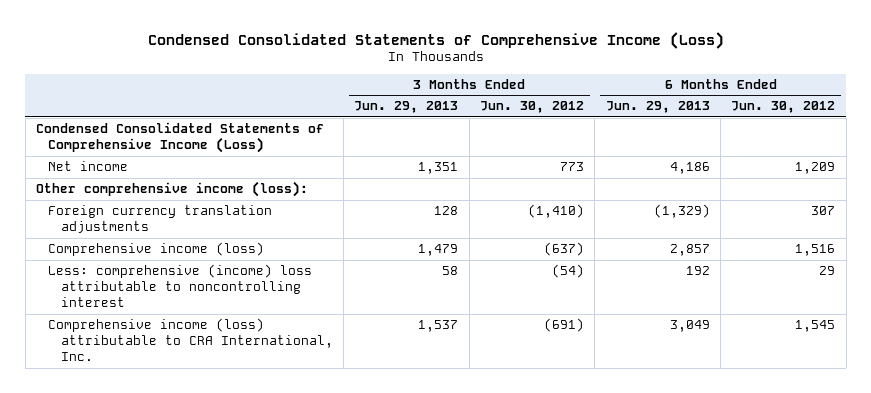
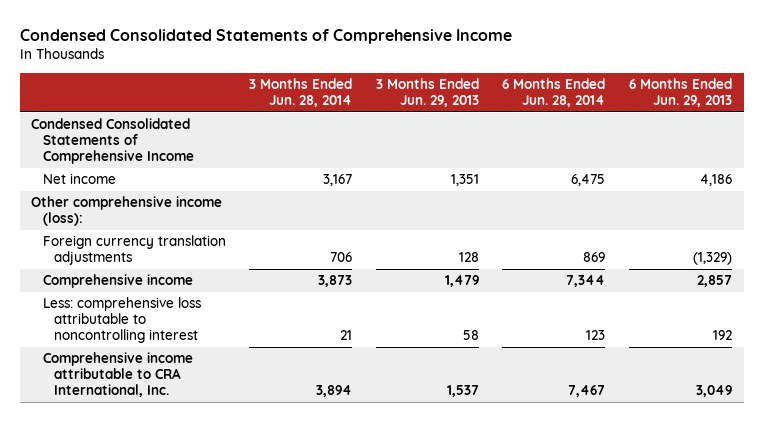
[147,31,724,49] Condensed Consolidated Statements of Comprehensive Income (Loss) -> [19,28,512,44] Condensed Consolidated Statements of Comprehensive Income
[480,101,585,114] Jun. 30, 2012 -> none
[731,101,836,114] Jun. 30, 2012 -> none
none -> [249,78,353,108] 3 Months Ended Jun. 28, 2014
none -> [502,78,606,108] 6 Months Ended Jun. 28, 2014
[36,122,325,154] Condensed Consolidated Statements of Comprehensive Income (Loss) -> [31,118,194,165] Condensed Consolidated Statements of Comprehensive Income
[48,242,265,257] Comprehensive income (loss) -> [42,274,193,289] Comprehensive income
[48,264,313,308] Less: comprehensive (income) loss attributable to noncontrolling interest -> [42,297,201,344] Less: comprehensive loss attributable to noncontrolling interest
[48,318,333,362] Comprehensive income (loss) attributable to CRA International, Inc. -> [42,352,193,398] Comprehensive income attributable to CRA International, Inc.

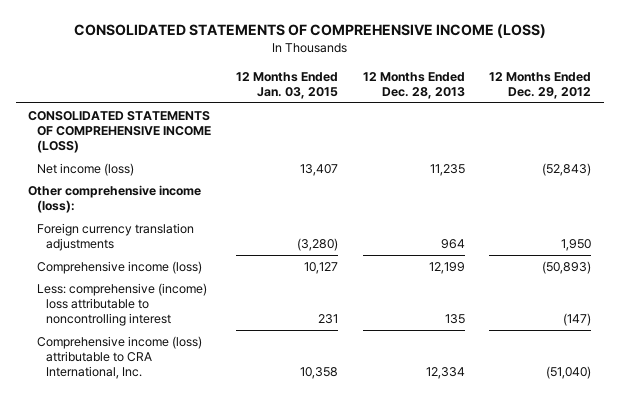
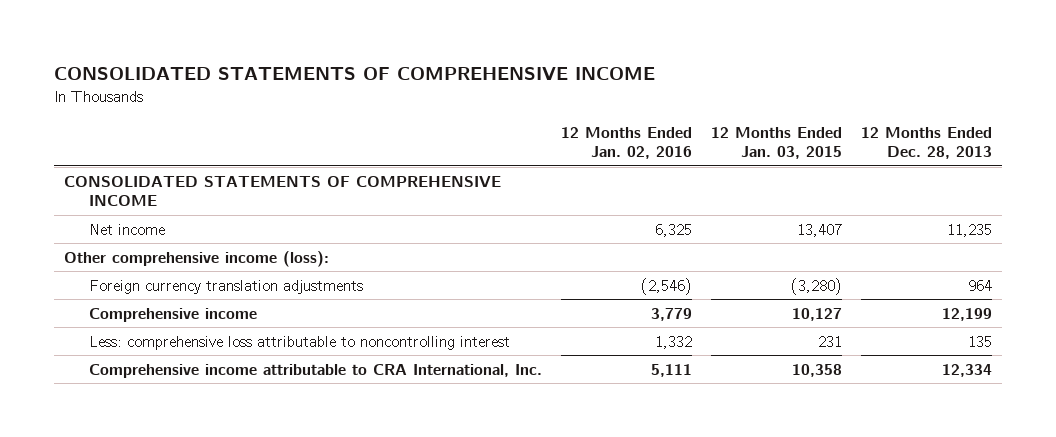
[73,24,546,39] CONSOLIDATED STATEMENTS OF COMPREHENSIVE INCOME (LOSS) -> [54,66,656,80] CONSOLIDATED STATEMENTS OF COMPREHENSIVE INCOME
[489,71,592,100] 12 Months Ended Dec. 29, 2012 -> none
none -> [560,126,692,160] 12 Months Ended Jan. 02, 2016
[27,110,212,154] CONSOLIDATED STATEMENTS OF COMPREHENSIVE INCOME (LOSS) -> [64,175,502,207] CONSOLIDATED STATEMENTS OF COMPREHENSIVE INCOME
[37,162,135,176] Net income (loss) -> [88,223,165,235] Net income
[37,260,203,274] Comprehensive income (loss) -> [88,307,257,322] Comprehensive income
[37,282,208,327] Less: comprehensive (income) loss attributable to noncontrolling interest -> [88,335,510,350] Less: comprehensive loss attributable to noncontrolling interest
[37,335,203,380] Comprehensive income (loss) attributable to CRA International, Inc. -> [88,363,542,378] Comprehensive income attributable to CRA International, Inc.

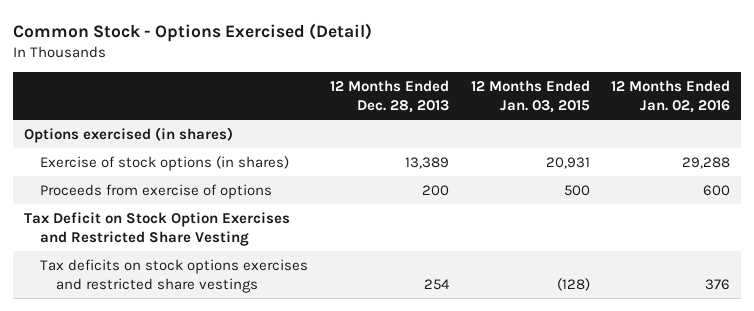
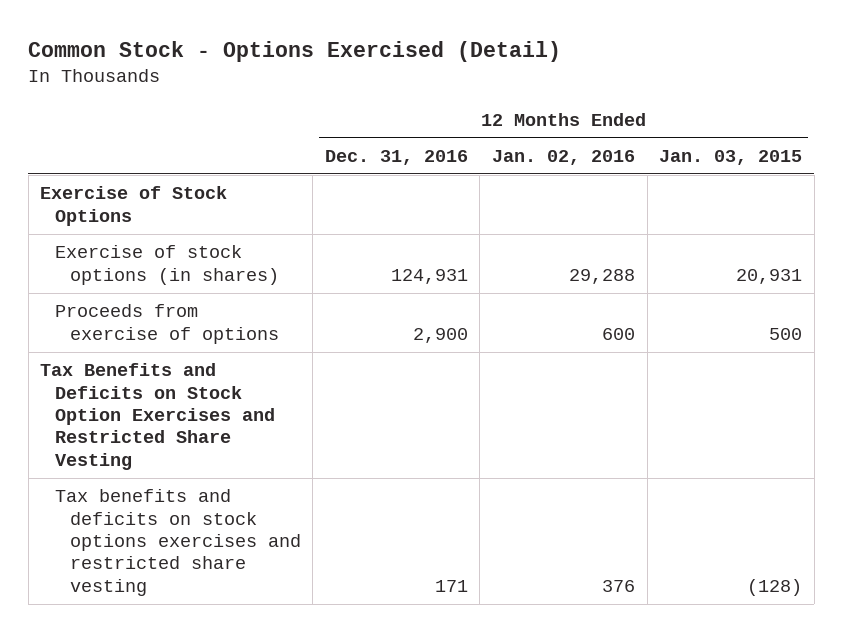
[329,80,449,113] 12 Months Ended Dec. 28, 2013 -> none
none -> [324,149,468,165] Dec. 31, 2016
[23,127,233,144] Options exercised (in shares) -> [40,186,228,226] Exercise of Stock Options
[23,212,290,246] Tax Deficit on Stock Option Exercises and Restricted Share Vesting -> [40,363,276,470] Tax Benefits and Deficits on Stock Option Exercises and Restricted Share Vesting
[40,259,309,293] Tax deficits on stock options exercises and restricted share vestings -> [55,489,301,596] Tax benefits and deficits on stock options exercises and restricted share vesting

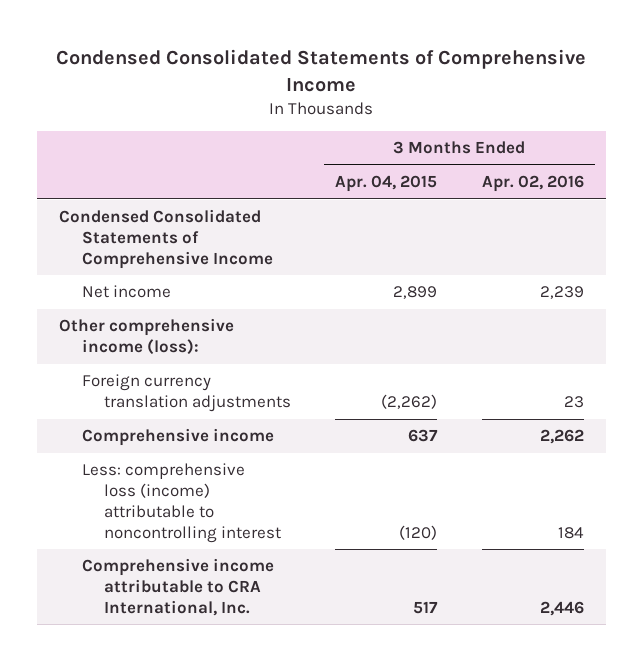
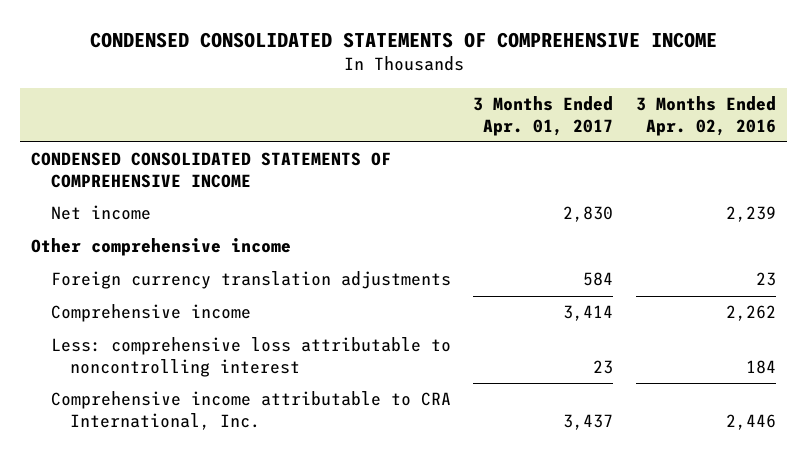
[56,48,587,92] Condensed Consolidated Statements of Comprehensive Income -> [89,32,717,49] CONDENSED CONSOLIDATED STATEMENTS OF COMPREHENSIVE INCOME
[335,175,438,193] Apr. 04, 2015 -> none
none -> [473,96,614,136] 3 Months Ended Apr. 01, 2017
[59,209,273,269] Condensed Consolidated Statements of Comprehensive Income -> [31,152,392,188] CONDENSED CONSOLIDATED STATEMENTS OF COMPREHENSIVE INCOME
[59,318,235,356] Other comprehensive income (loss): -> [31,238,292,257] Other comprehensive income
[81,463,281,543] Less: comprehensive loss (income) attributable to noncontrolling interest -> [50,337,451,377] Less: comprehensive loss attributable to noncontrolling interest

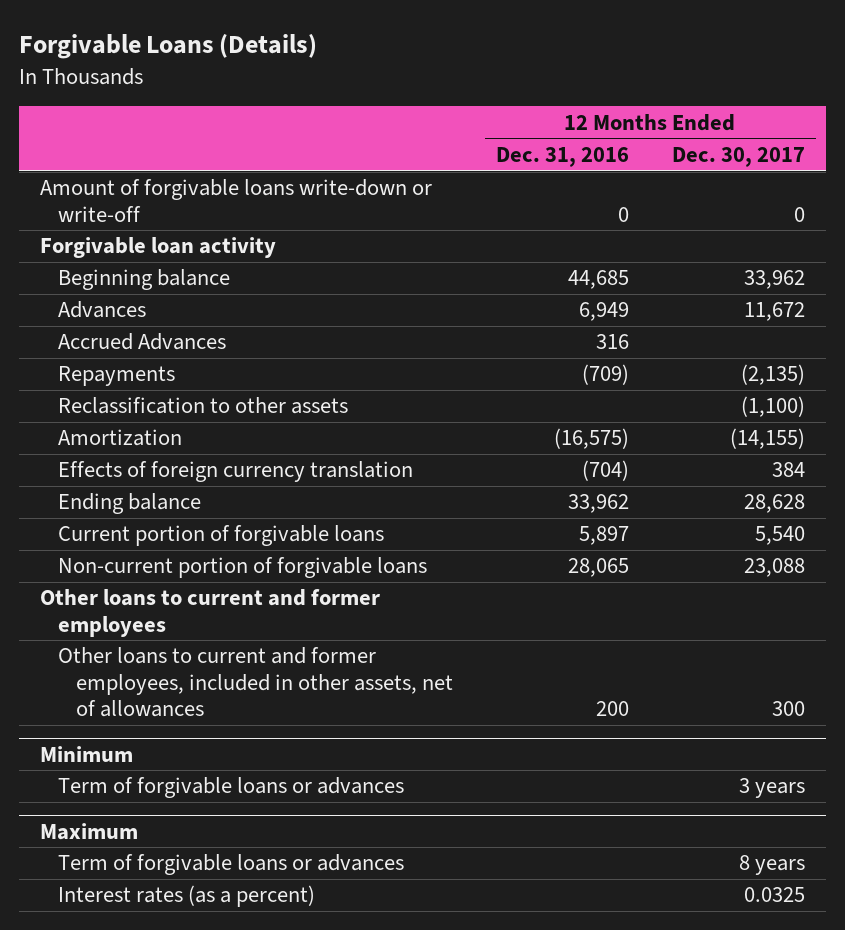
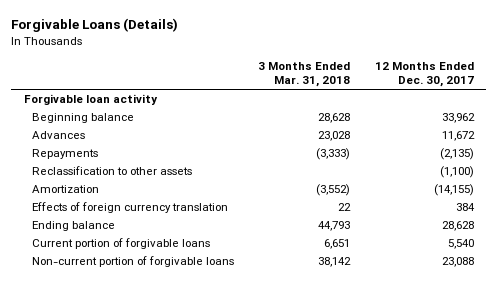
[495,146,629,167] Dec. 31, 2016 -> none
none -> [258,62,351,88] 3 Months Ended Mar. 31, 2018
[40,179,433,222] Amount of forgivable loans write-down or write-off -> none
[58,333,227,351] Accrued Advances -> none
[40,589,381,637] Other loans to current and former employees -> none
[58,647,454,717] Other loans to current and former employees, included in other assets, net of allowances -> none
[40,745,134,762] Minimum -> none
[58,777,405,799] Term of forgivable loans or advances -> none
[40,822,139,840] Maximum -> none
[58,854,405,876] Term of forgivable loans or advances -> none
[58,885,316,908] Interest rates (as a percent) -> none

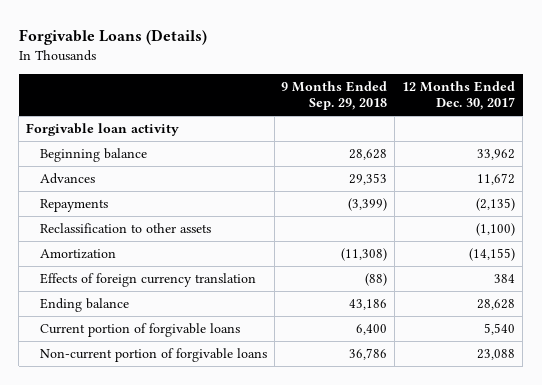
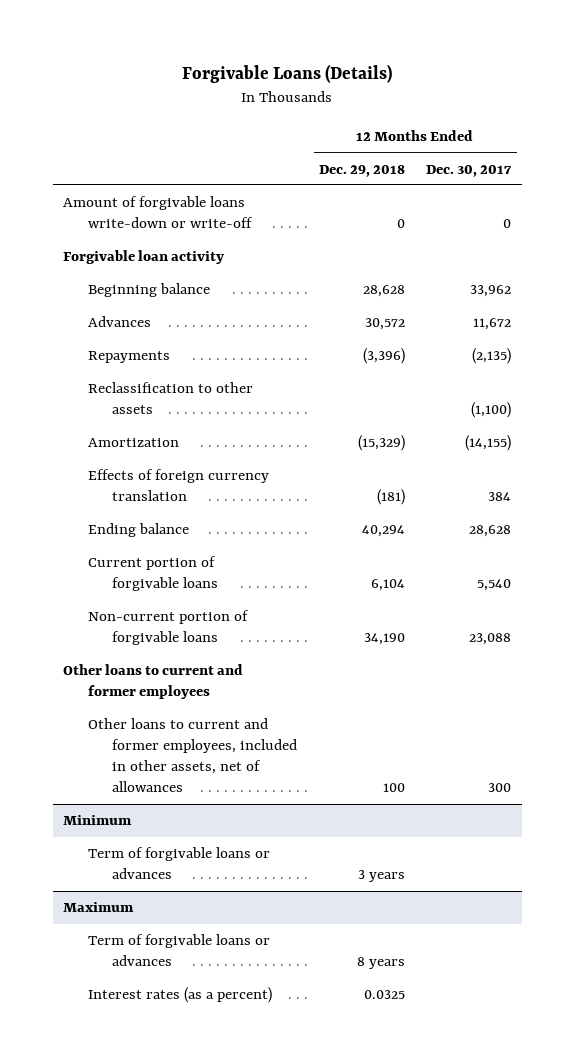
[281,81,388,111] 9 Months Ended Sep. 29, 2018 -> none
none -> [318,164,405,177] Dec. 29, 2018
none -> [63,196,253,229] Amount of forgivable loans write-down or write-off
none -> [63,664,244,700] Other loans to current and former employees
none -> [87,718,298,793] Other loans to current and former employees, included in other assets, net of allowances
none -> [63,815,133,826] Minimum
none -> [87,847,270,880] Term of forgivable loans or advances
none -> [63,902,135,913] Maximum
none -> [87,934,270,967] Term of forgivable loans or advances
none -> [87,987,272,1004] Interest rates (as a percent)

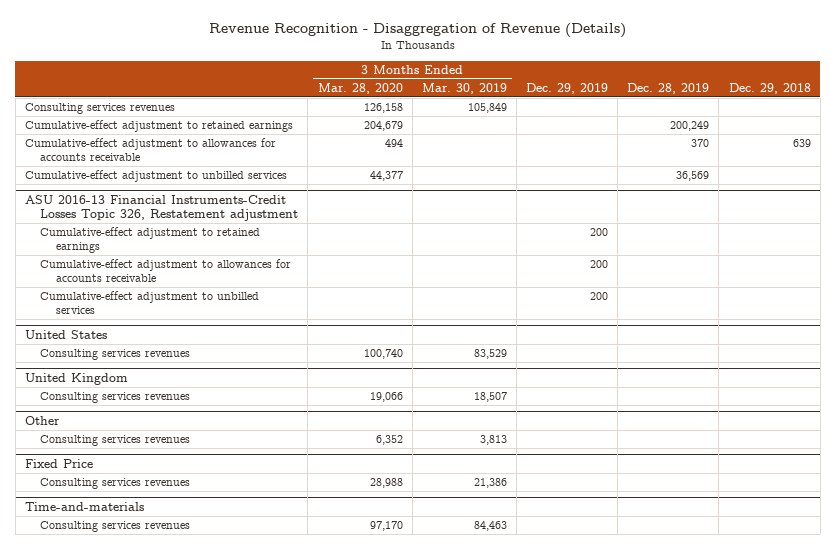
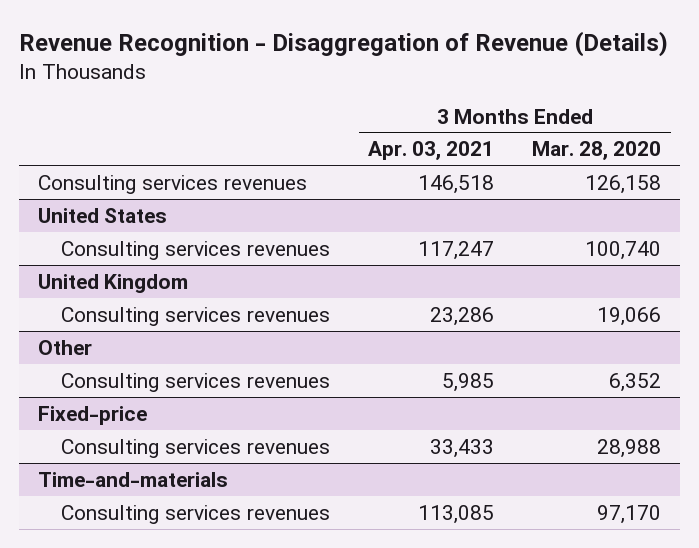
[421,82,507,94] Mar. 30, 2019 -> none
[526,82,609,94] Dec. 29, 2019 -> none
[627,82,710,94] Dec. 28, 2019 -> none
[728,82,811,94] Dec. 29, 2018 -> none
none -> [368,141,495,161] Apr. 03, 2021
[24,120,293,133] Cumulative-effect adjustment to retained earnings -> none
[24,138,276,161] Cumulative-effect adjustment to allowances for accounts receivable -> none
[24,170,287,183] Cumulative-effect adjustment to unbilled services -> none
[24,195,299,221] ASU 2016-13 Financial Instruments-Credit Losses Topic 326, Restatement adjustment -> none
[40,227,261,253] Cumulative-effect adjustment to retained earnings -> none
[40,259,292,282] Cumulative-effect adjustment to allowances for accounts receivable -> none
[40,291,260,314] Cumulative-effect adjustment to unbilled services -> none
[24,459,93,469] Fixed Price -> [37,405,147,425] Fixed-price

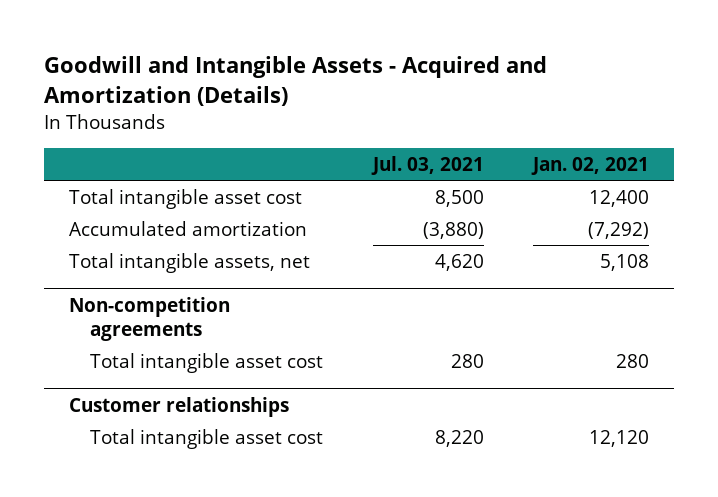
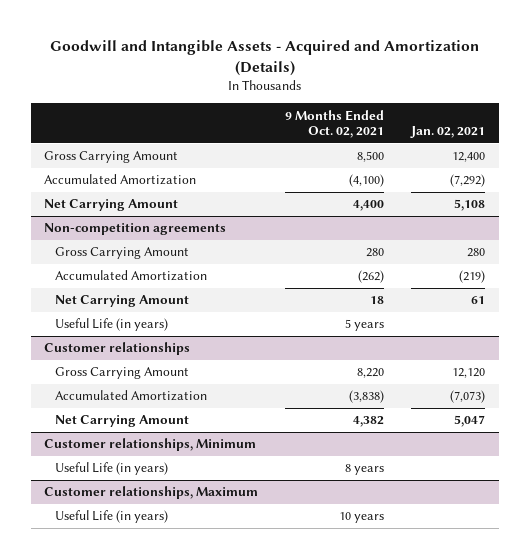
[370,155,484,175] Jul. 03, 2021 -> none
none -> [285,109,385,139] 9 Months Ended Oct. 02, 2021
[68,188,302,209] Total intangible asset cost -> [44,151,179,164] Gross Carrying Amount
[68,220,307,236] Accumulated amortization -> [44,174,197,186] Accumulated Amortization
[68,252,310,273] Total intangible assets, net -> [44,199,179,212] Net Carrying Amount
[89,352,323,373] Total intangible asset cost -> [55,247,190,260] Gross Carrying Amount
none -> [55,270,208,282] Accumulated Amortization
none -> [55,295,190,308] Net Carrying Amount
none -> [55,318,169,332] Useful Life (in years)
[89,428,323,449] Total intangible asset cost -> [55,367,190,380] Gross Carrying Amount
none -> [55,390,208,402] Accumulated Amortization
none -> [55,415,190,428] Net Carrying Amount
none -> [44,438,257,452] Customer relationships, Minimum
none -> [55,462,169,476] Useful Life (in years)
none -> [44,486,259,500] Customer relationships, Maximum
none -> [55,510,169,524] Useful Life (in years)

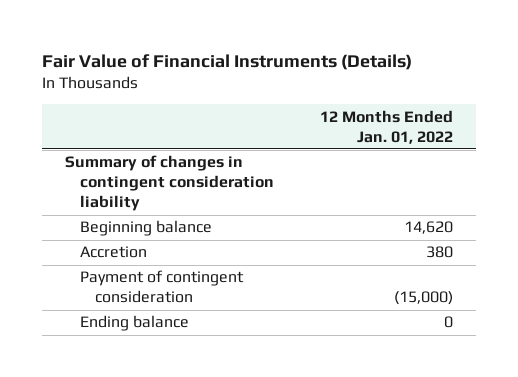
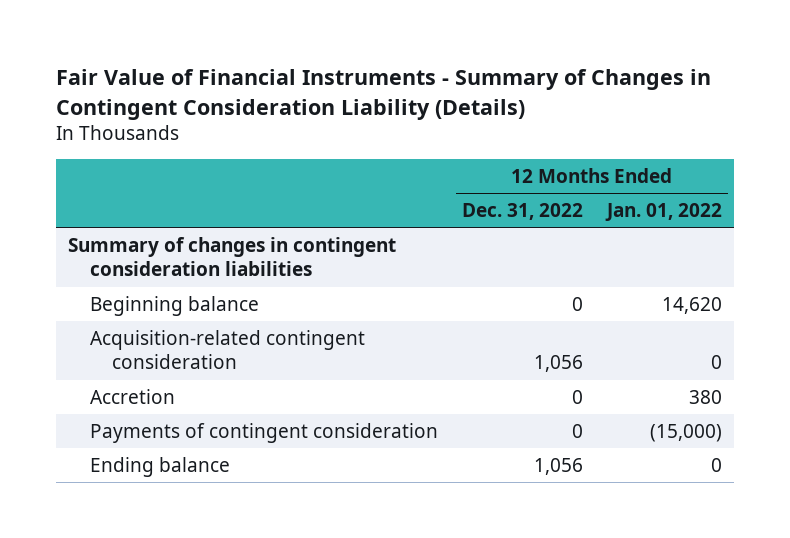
[42,53,413,70] Fair Value of Financial Instruments (Details) -> [56,69,712,120] Fair Value of Financial Instruments - Summary of Changes in Contingent Consideration Liability (Details)
none -> [462,203,584,221] Dec. 31, 2022
[65,155,275,212] Summary of changes in contingent consideration liability -> [68,236,397,277] Summary of changes in contingent consideration liabilities
none -> [90,329,366,370] Acquisition-related contingent consideration
[80,270,245,304] Payment of contingent consideration -> [90,422,439,443] Payments of contingent consideration

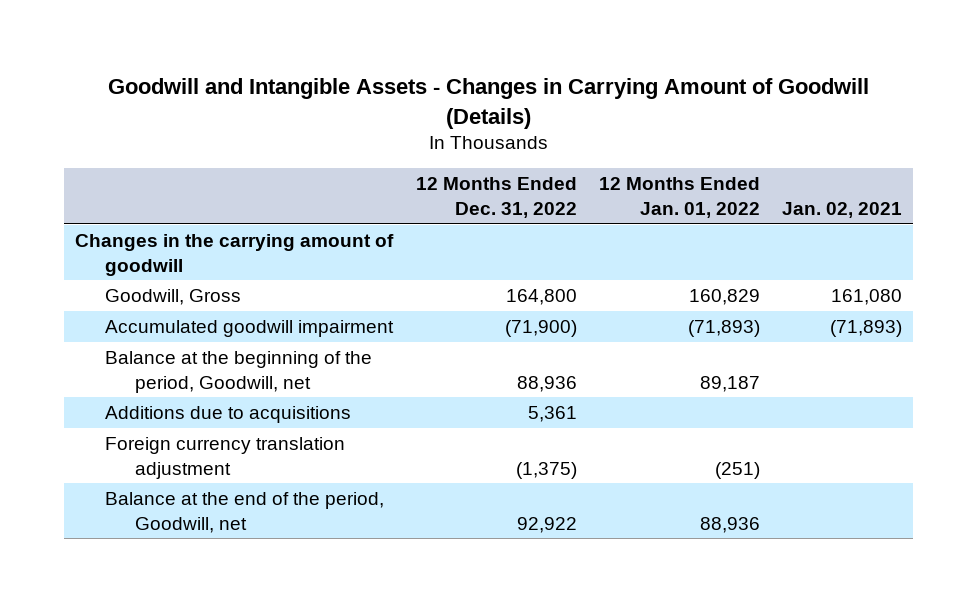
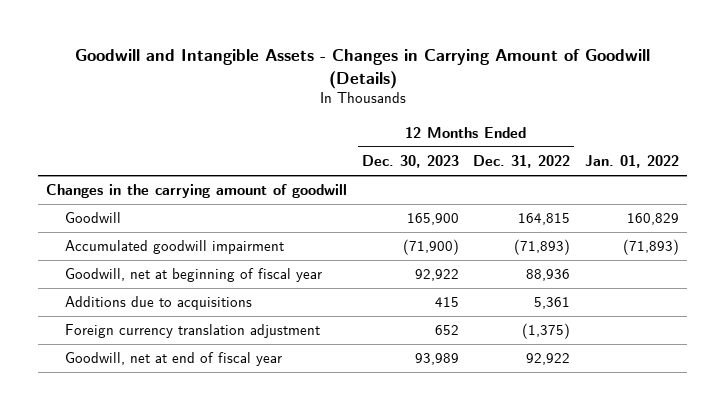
[598,177,760,218] 12 Months Ended Jan. 01, 2022 -> none
[781,201,902,218] Jan. 02, 2021 -> none
none -> [361,155,459,169] Dec. 30, 2023
none -> [585,155,680,169] Jan. 01, 2022
[105,288,242,305] Goodwill, Gross -> [64,212,121,224] Goodwill
[505,288,577,305] 164,800 -> [518,213,571,226] 164,815
[504,319,577,337] (71,900) -> [514,239,571,256] (71,893)
[105,350,373,393] Balance at the beginning of the period, Goodwill, net -> [64,268,322,283] Goodwill, net at beginning of fiscal year
[105,491,385,533] Balance at the end of the period, Goodwill, net -> [64,352,282,367] Goodwill, net at end of fiscal year

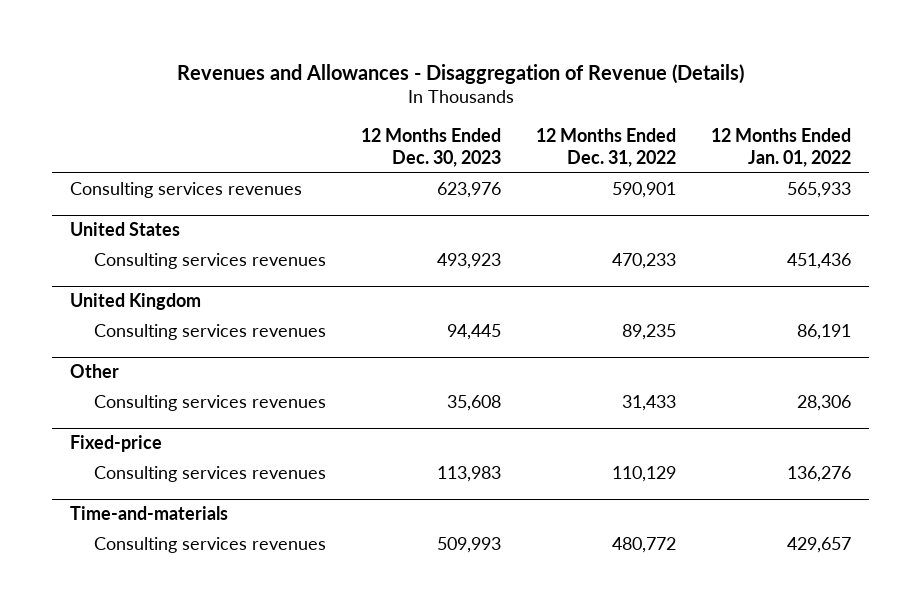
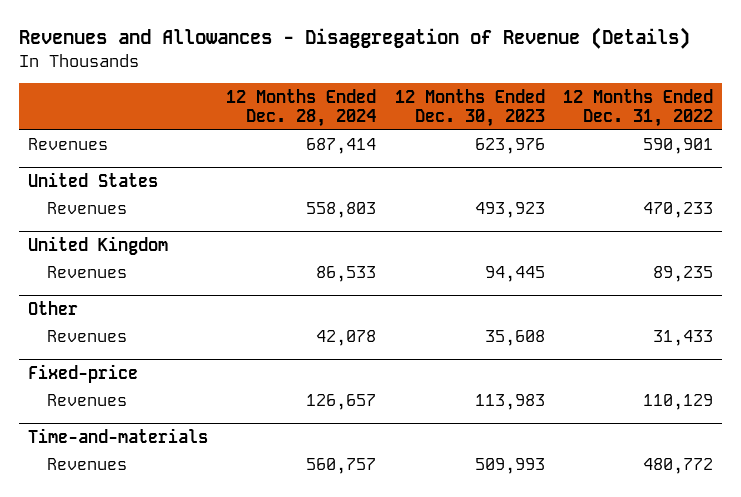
[711,127,852,168] 12 Months Ended Jan. 01, 2022 -> none
none -> [226,88,377,127] 12 Months Ended Dec. 28, 2024
[69,182,302,199] Consulting services revenues -> [27,138,108,151] Revenues
[93,253,326,270] Consulting services revenues -> [47,202,128,215] Revenues
[93,324,326,341] Consulting services revenues -> [47,266,128,279] Revenues
[93,395,326,412] Consulting services revenues -> [47,330,128,343] Revenues
[93,466,326,483] Consulting services revenues -> [47,394,128,407] Revenues
[93,537,326,554] Consulting services revenues -> [47,458,128,471] Revenues

